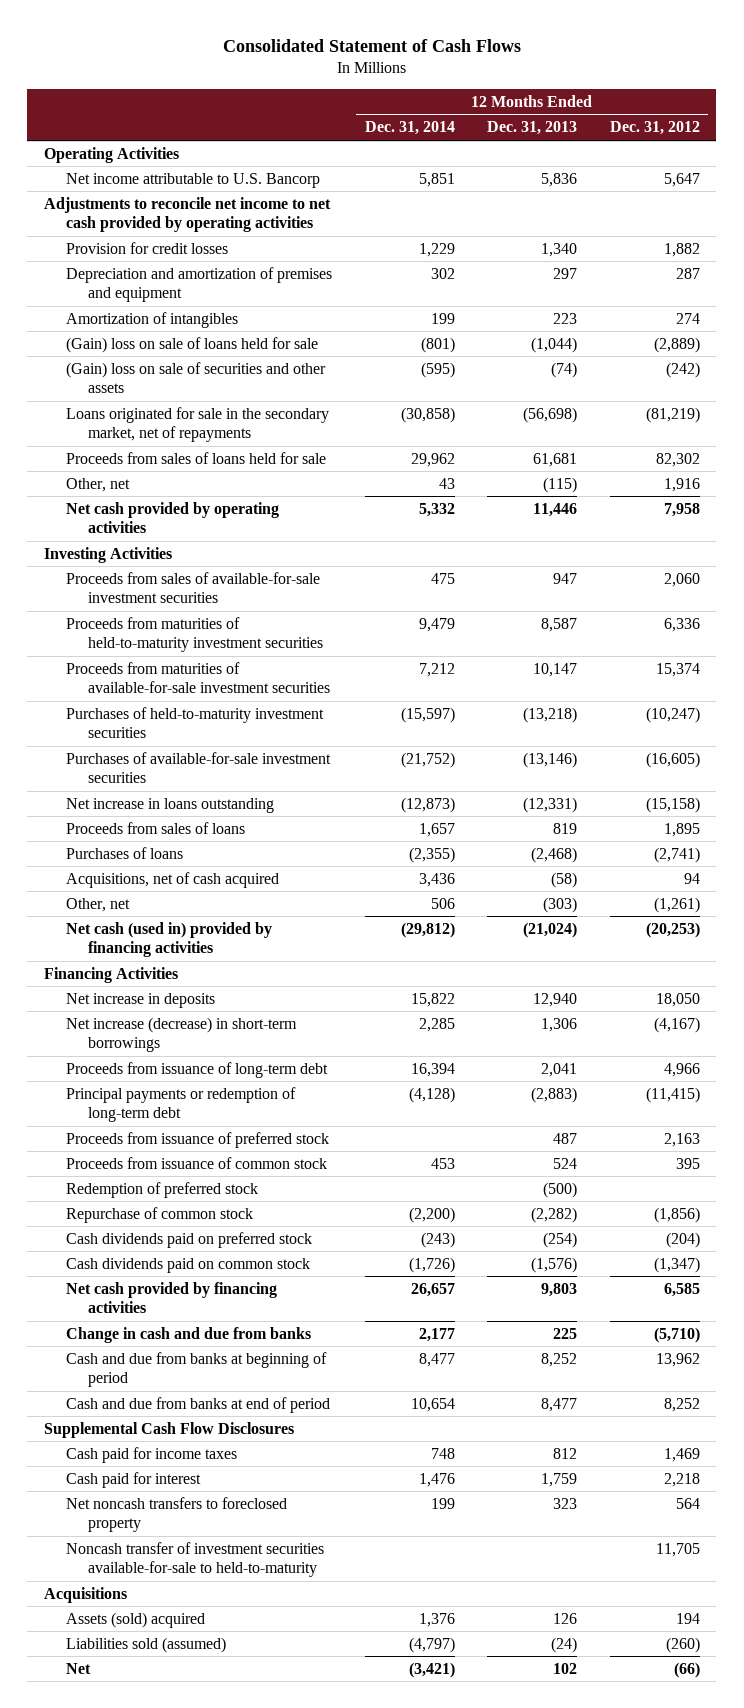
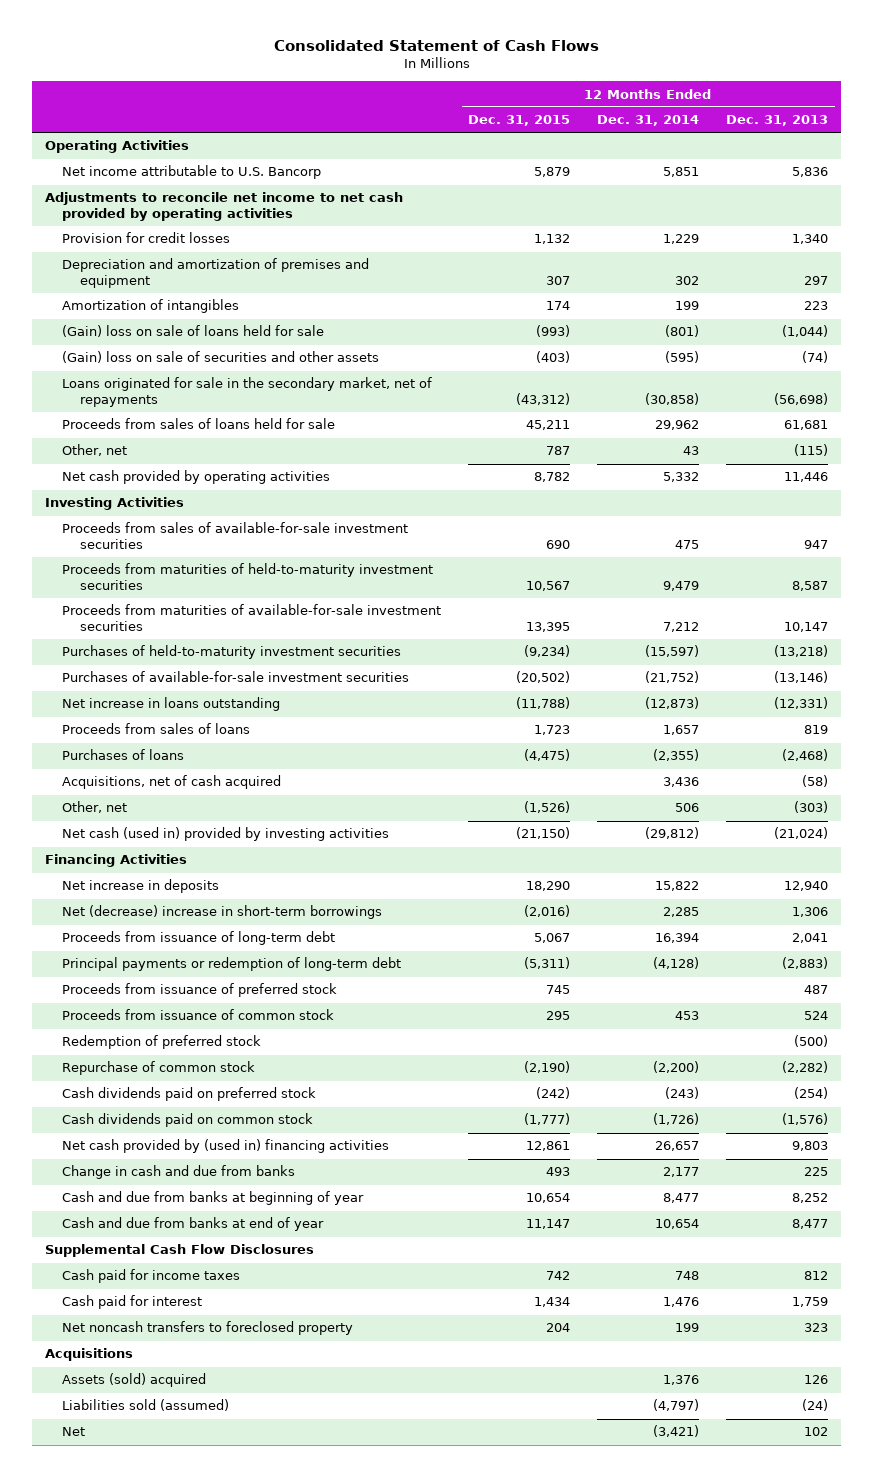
[609,121,700,136] Dec. 31, 2012 -> none
none -> [468,115,571,127] Dec. 31, 2015
[66,921,273,958] Net cash (used in) provided by financing activities -> [62,827,390,842] Net cash (used in) provided by investing activities
[66,1016,298,1053] Net increase (decrease) in short-term borrowings -> [62,905,383,920] Net (decrease) increase in short-term borrowings
[66,1281,278,1314] Net cash provided by financing activities -> [62,1139,390,1154] Net cash provided by (used in) financing activities
[66,1351,328,1388] Cash and due from banks at beginning of period -> [62,1191,365,1206] Cash and due from banks at beginning of year
[66,1396,331,1413] Cash and due from banks at end of period -> [62,1217,325,1232] Cash and due from banks at end of year
[66,1541,325,1578] Noncash transfer of investment securities available-for-sale to held-to-maturity -> none

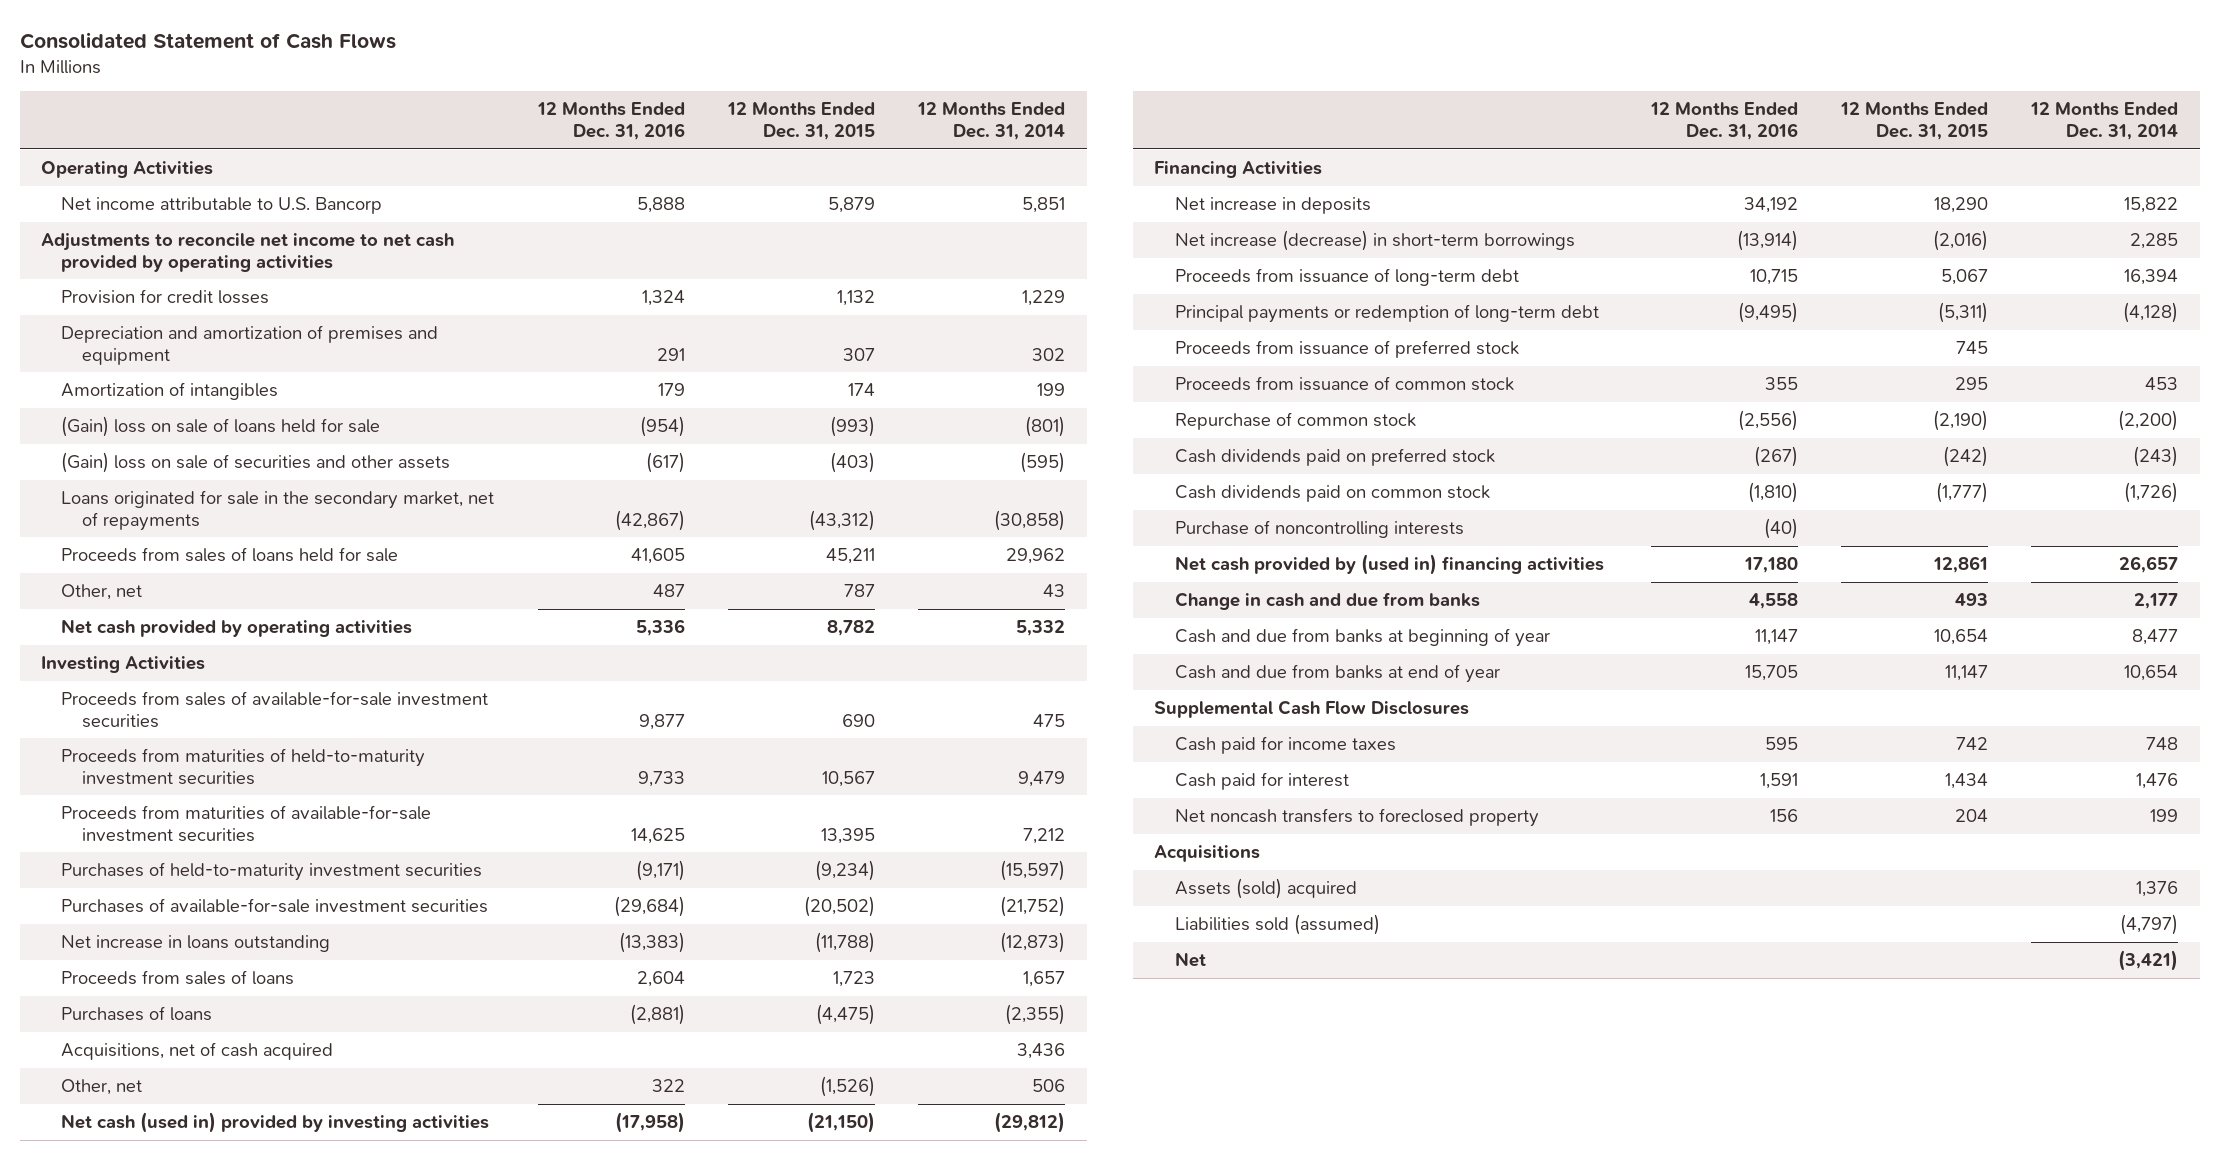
[725,115,828,127] Dec. 31, 2013 -> none
none -> [536,102,685,141] 12 Months Ended Dec. 31, 2016
[62,905,383,920] Net (decrease) increase in short-term borrowings -> [1174,230,1575,252] Net increase (decrease) in short-term borrowings
[62,1035,262,1050] Redemption of preferred stock -> none
none -> [1174,520,1464,539] Purchase of noncontrolling interests

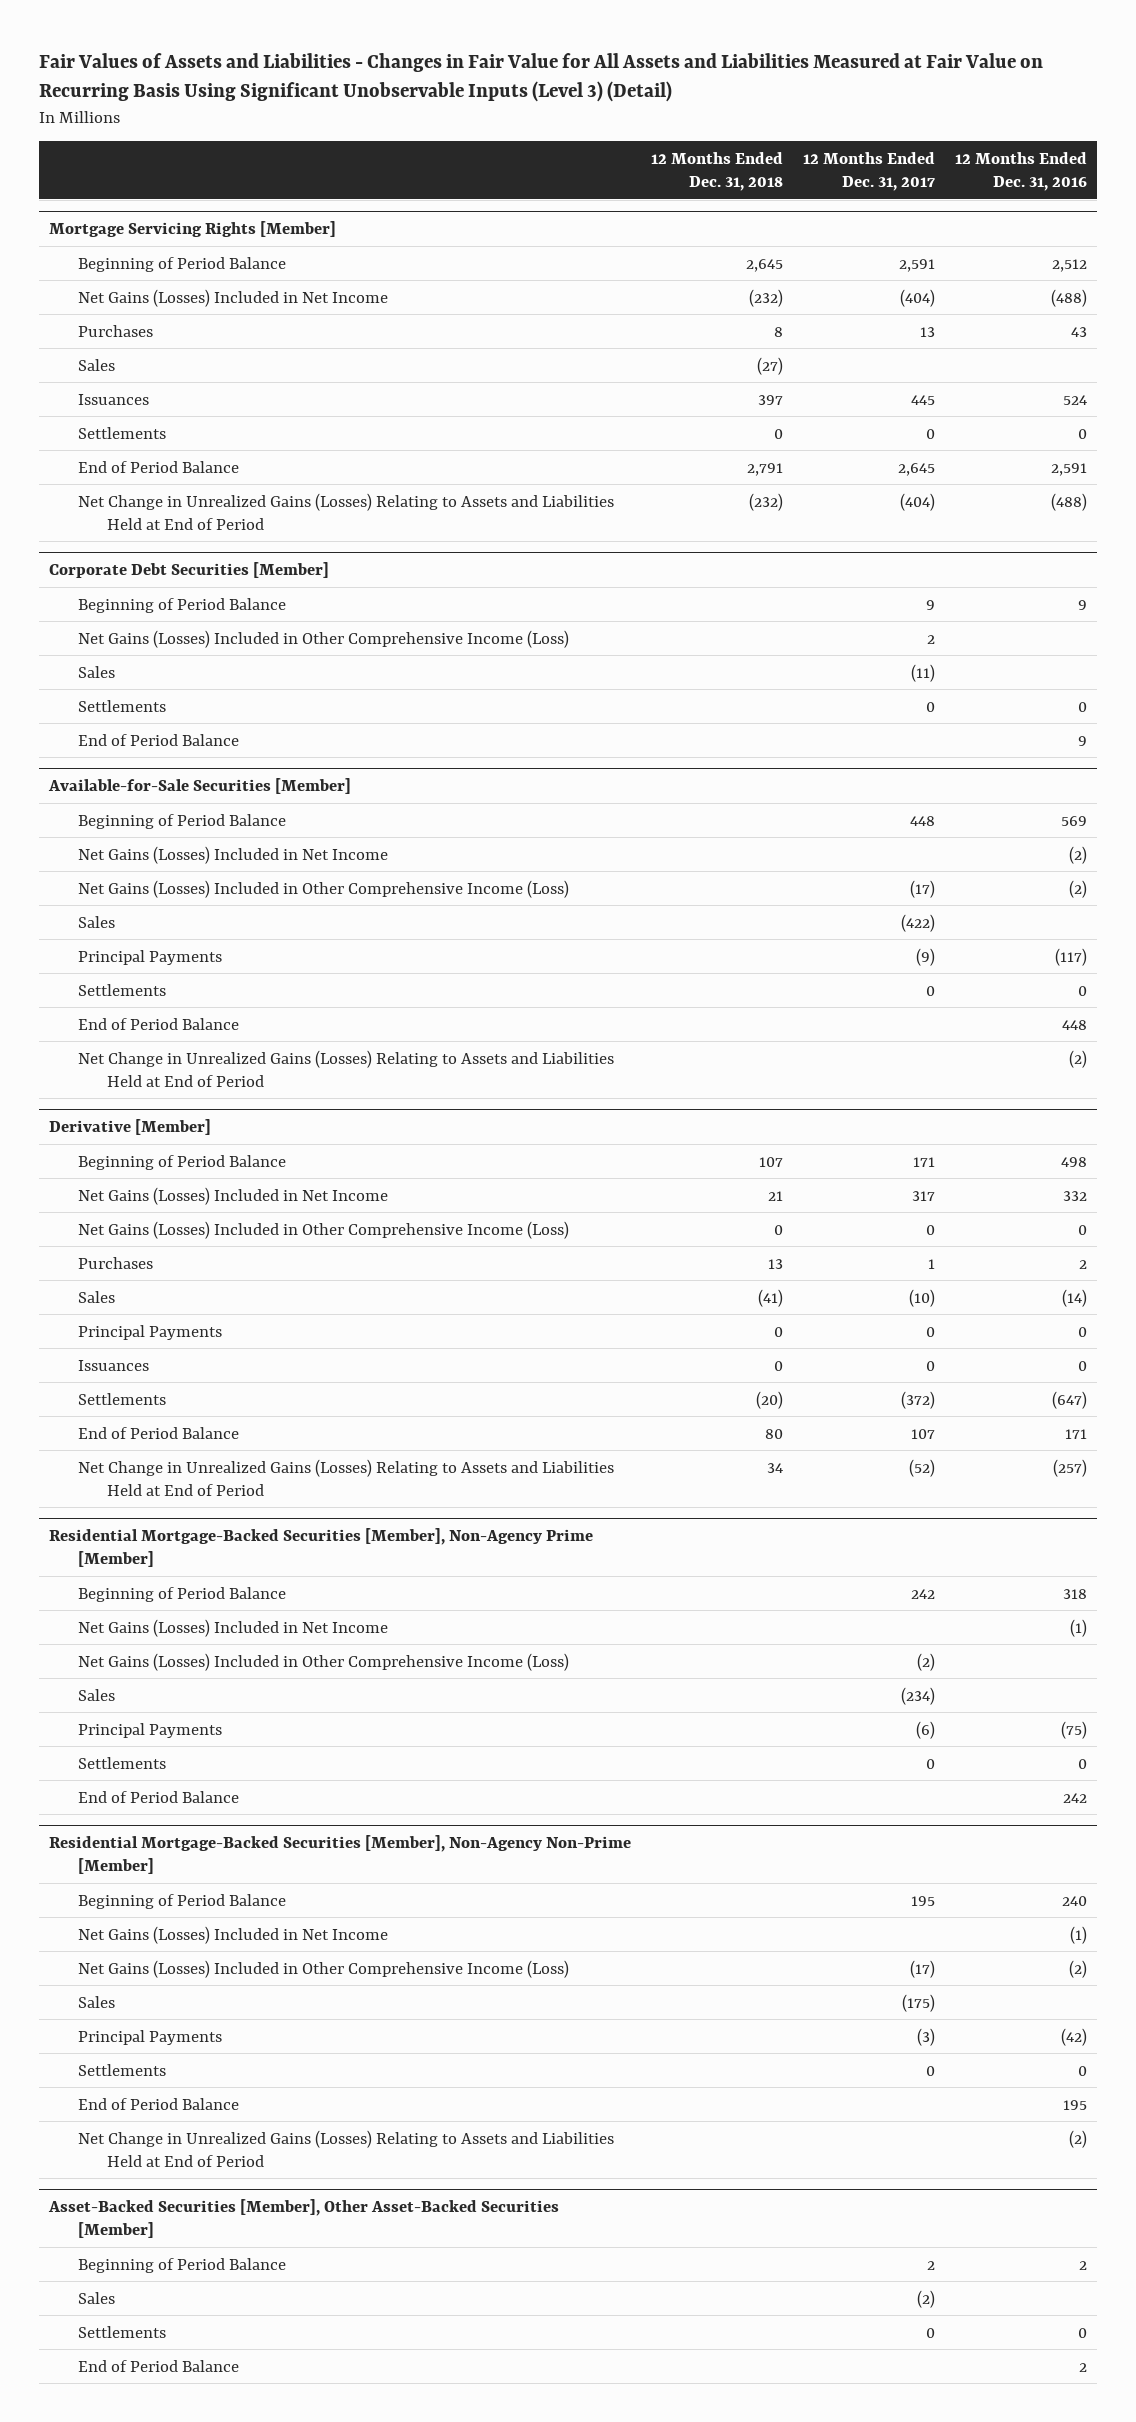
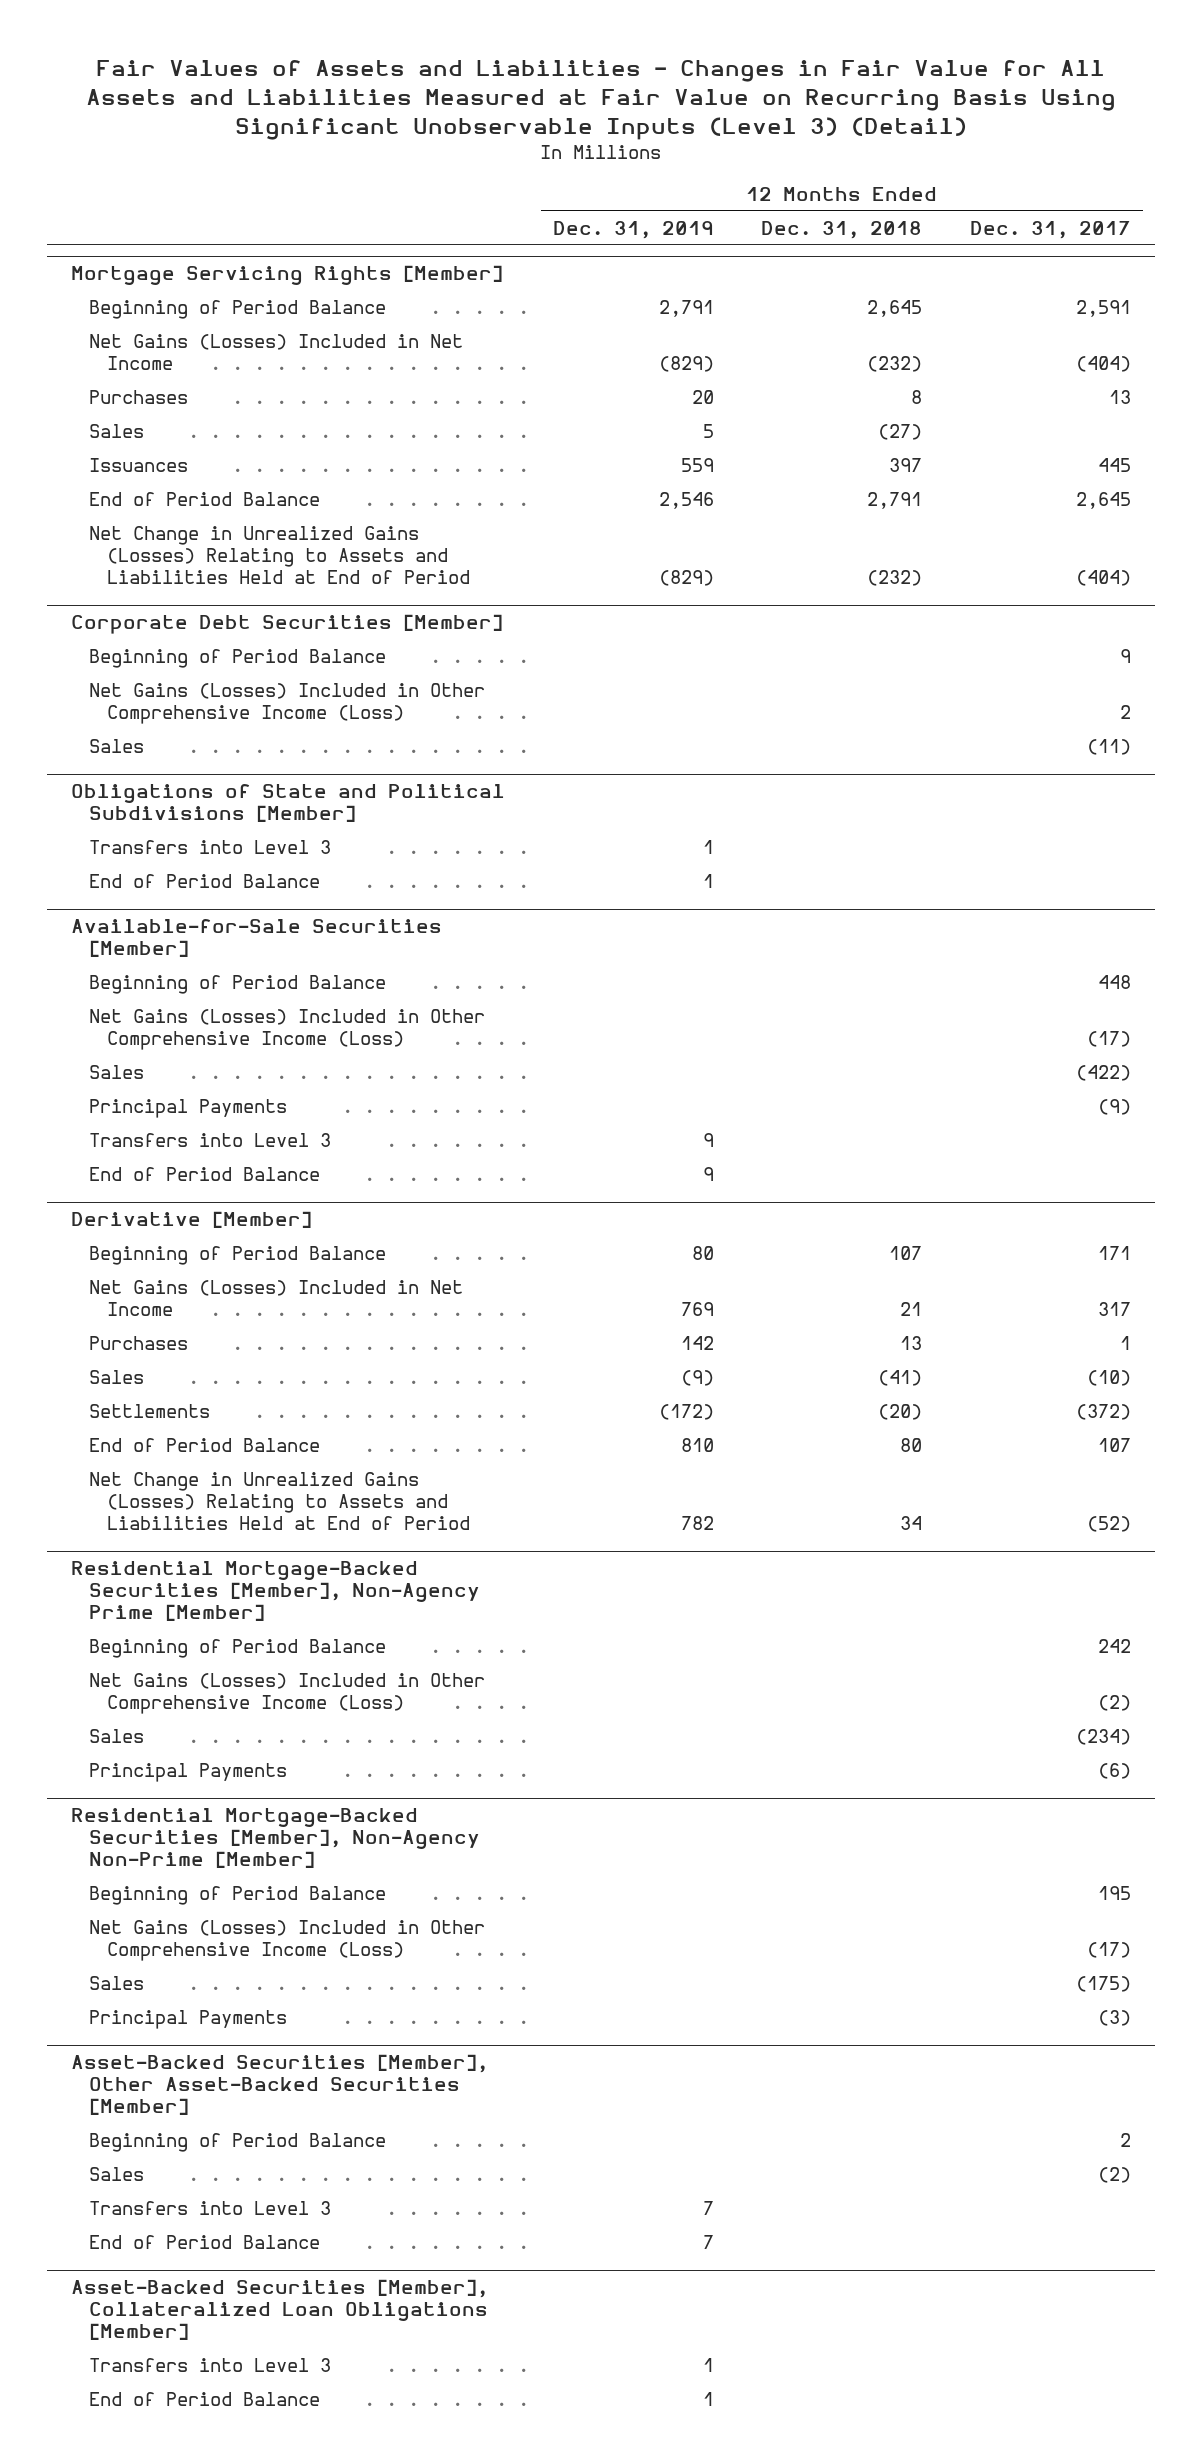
[954,152,1087,192] 12 Months Ended Dec. 31, 2016 -> none
none -> [552,220,714,239] Dec. 31, 2019
[78,426,167,439] Settlements -> none
[78,699,167,712] Settlements -> none
none -> [71,783,506,822] Obligations of State and Political Subdivisions [Member]
none -> [89,839,332,854] Transfers into Level 3
[78,845,389,864] Net Gains (Losses) Included in Net Income -> none
[78,983,167,996] Settlements -> none
none -> [89,1132,332,1147] Transfers into Level 3
[78,1049,615,1087] Net Change in Unrealized Gains (Losses) Relating to Assets and Liabilities Held at End of Period -> none
[78,1220,570,1239] Net Gains (Losses) Included in Other Comprehensive Income (Loss) -> none
[78,1324,223,1340] Principal Payments -> none
[78,1359,150,1371] Issuances -> none
[78,1618,389,1637] Net Gains (Losses) Included in Net Income -> none
[78,1756,167,1769] Settlements -> none
[78,1790,240,1803] End of Period Balance -> none
[78,1925,389,1944] Net Gains (Losses) Included in Net Income -> none
[78,2063,167,2076] Settlements -> none
[78,2097,240,2110] End of Period Balance -> none
[78,2129,615,2167] Net Change in Unrealized Gains (Losses) Relating to Assets and Liabilities Held at End of Period -> none
[78,2325,167,2338] Settlements -> none
none -> [89,2200,332,2215] Transfers into Level 3
none -> [71,2278,489,2340] Asset-Backed Securities [Member], Collateralized Loan Obligations [Member]
none -> [89,2357,332,2372] Transfers into Level 3
none -> [89,2391,321,2406] End of Period Balance

